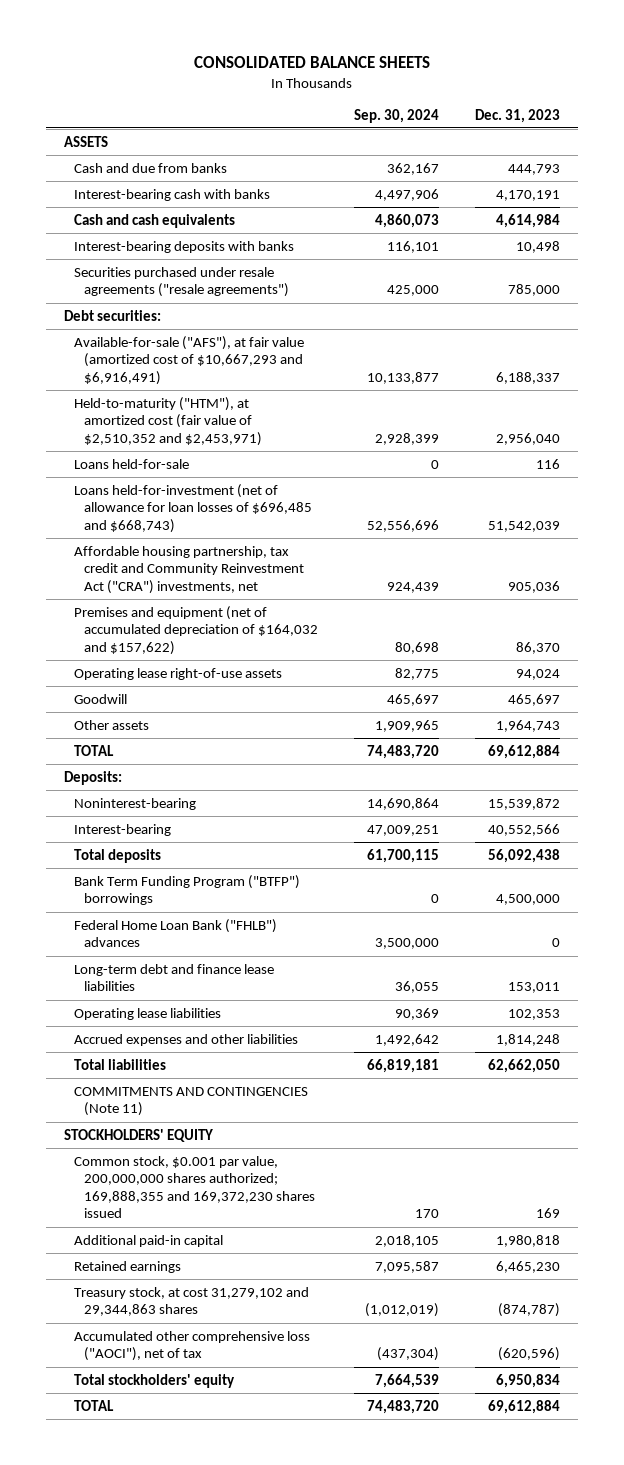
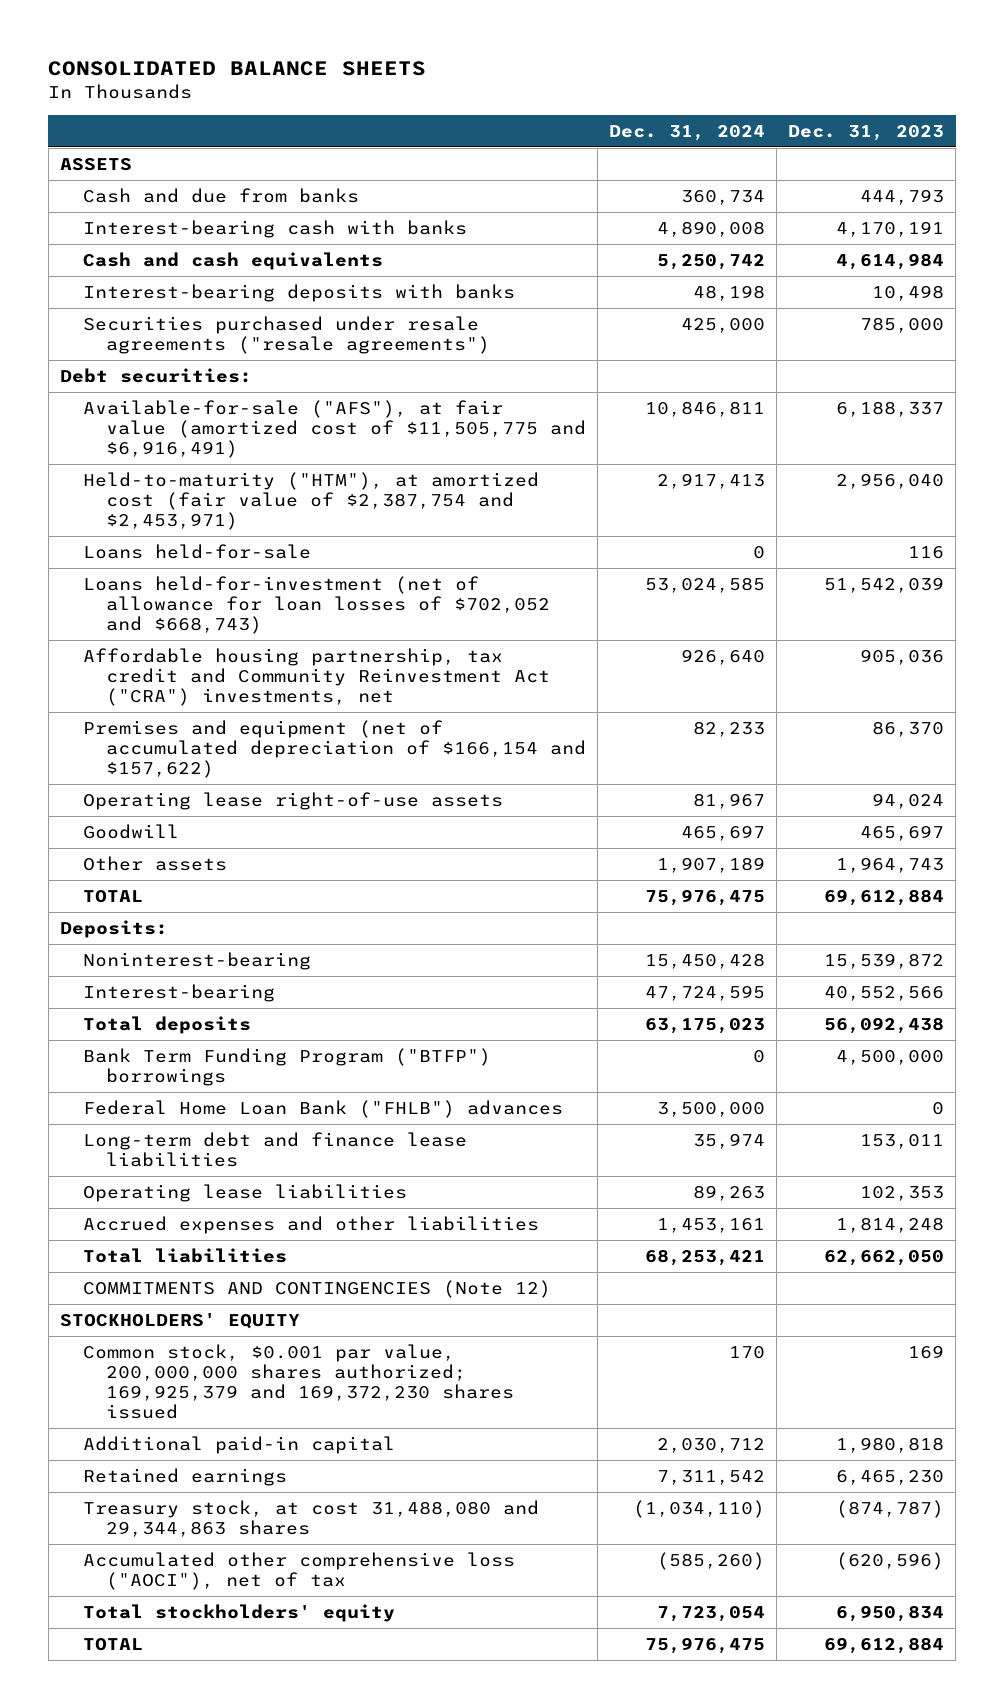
[354,108,440,123] Sep. 30, 2024 -> none
none -> [609,124,766,141] Dec. 31, 2024
[73,335,304,385] Available-for-sale ("AFS"), at fair value (amortized cost of $10,667,293 and $6,916,491) -> [82,399,587,459] Available-for-sale ("AFS"), at fair value (amortized cost of $11,505,775 and $6,916,491)
[73,396,263,446] Held-to-maturity ("HTM"), at amortized cost (fair value of $2,510,352 and $2,453,971) -> [82,471,539,531] Held-to-maturity ("HTM"), at amortized cost (fair value of $2,387,754 and $2,453,971)
[73,483,313,533] Loans held-for-investment (net of allowance for loan losses of $696,485 and $668,743) -> [82,575,551,635] Loans held-for-investment (net of allowance for loan losses of $702,052 and $668,743)
[73,605,319,655] Premises and equipment (net of accumulated depreciation of $164,032 and $157,622) -> [82,719,587,779] Premises and equipment (net of accumulated depreciation of $166,154 and $157,622)
[73,1086,308,1117] COMMITMENTS AND CONTINGENCIES (Note 11) -> [82,1279,551,1298] COMMITMENTS AND CONTINGENCIES (Note 12)
[73,1155,316,1219] Common stock, $0.001 par value, 200,000,000 shares authorized; 169,888,355 and 169,372,230 shares issued -> [82,1343,515,1420] Common stock, $0.001 par value, 200,000,000 shares authorized; 169,925,379 and 169,372,230 shares issued
[73,1286,309,1317] Treasury stock, at cost 31,279,102 and 29,344,863 shares -> [82,1499,539,1537] Treasury stock, at cost 31,488,080 and 29,344,863 shares

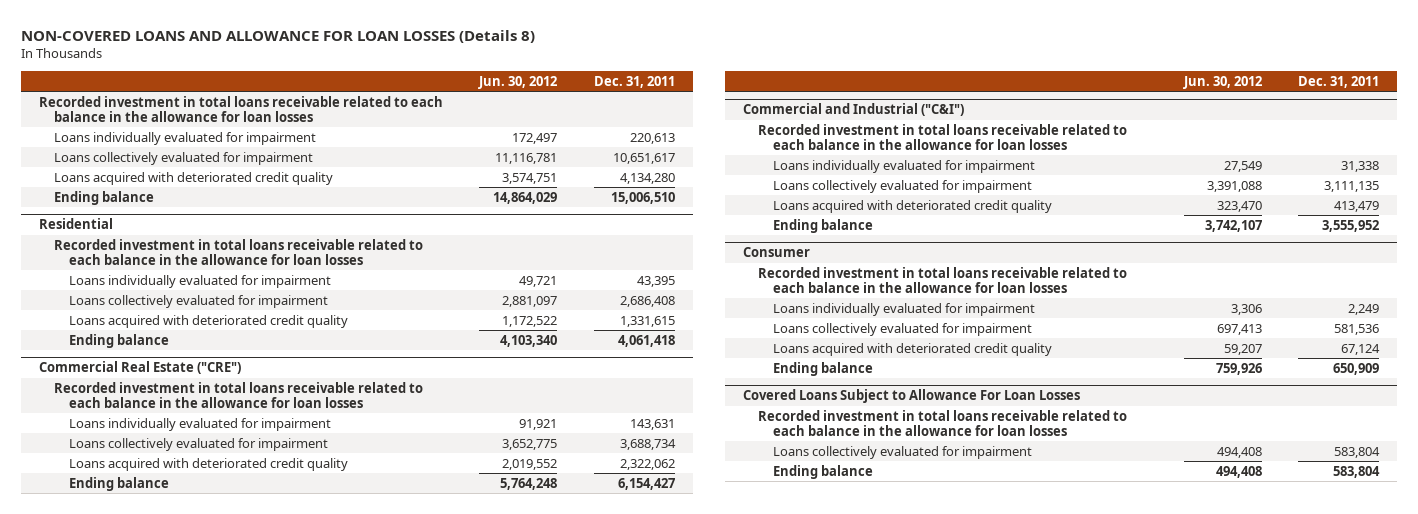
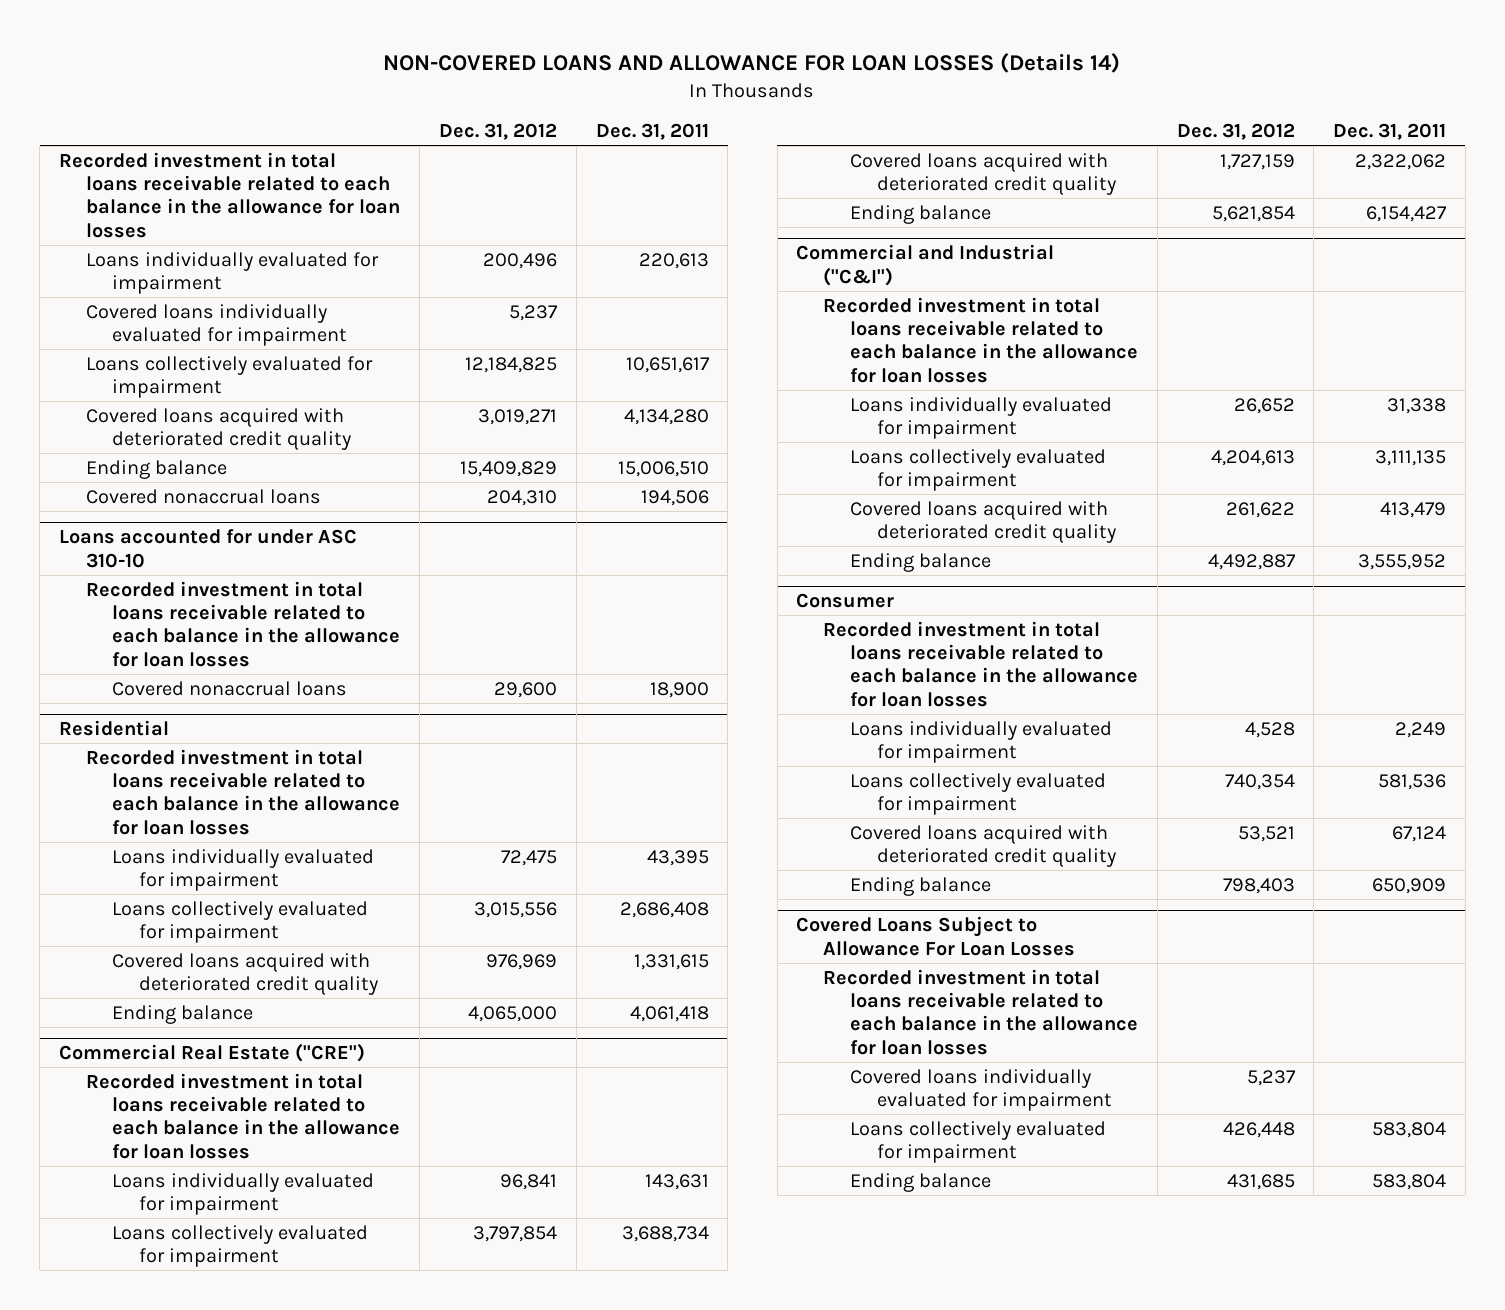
[20,29,535,43] NON-COVERED LOANS AND ALLOWANCE FOR LOAN LOSSES (Details 8) -> [383,53,1121,74] NON-COVERED LOANS AND ALLOWANCE FOR LOAN LOSSES (Details 14)
[478,75,558,89] Jun. 30, 2012 -> none
none -> [439,123,558,141] Dec. 31, 2012
none -> [85,303,348,347] Covered loans individually evaluated for impairment
[53,171,333,185] Loans acquired with deteriorated credit quality -> [85,407,352,451] Covered loans acquired with deteriorated credit quality
none -> [85,488,321,504] Covered nonaccrual loans
none -> [58,529,357,568] Loans accounted for under ASC 310-10
none -> [85,580,401,667] Recorded investment in total loans receivable related to each balance in the allowance for loan losses
none -> [112,680,348,696] Covered nonaccrual loans
[68,314,348,328] Loans acquired with deteriorated credit quality -> [112,952,379,996] Covered loans acquired with deteriorated credit quality
[68,457,348,471] Loans acquired with deteriorated credit quality -> [850,152,1117,196] Covered loans acquired with deteriorated credit quality
[773,199,1053,213] Loans acquired with deteriorated credit quality -> [850,500,1117,544] Covered loans acquired with deteriorated credit quality
[773,342,1053,356] Loans acquired with deteriorated credit quality -> [850,824,1117,868] Covered loans acquired with deteriorated credit quality
none -> [850,1068,1113,1112] Covered loans individually evaluated for impairment

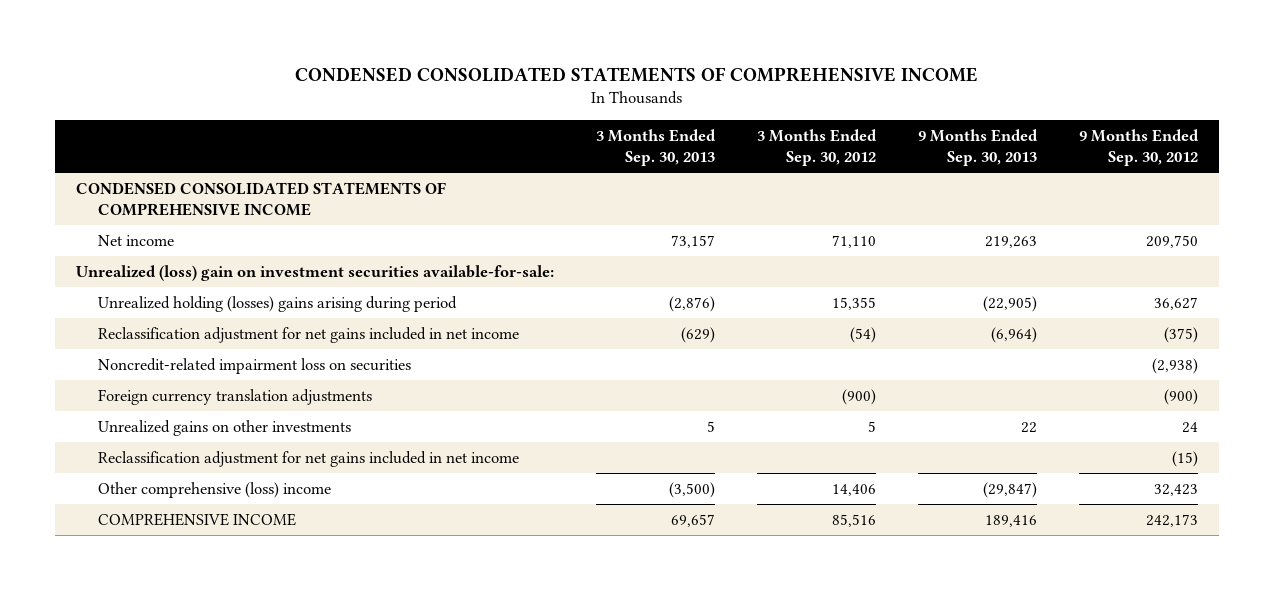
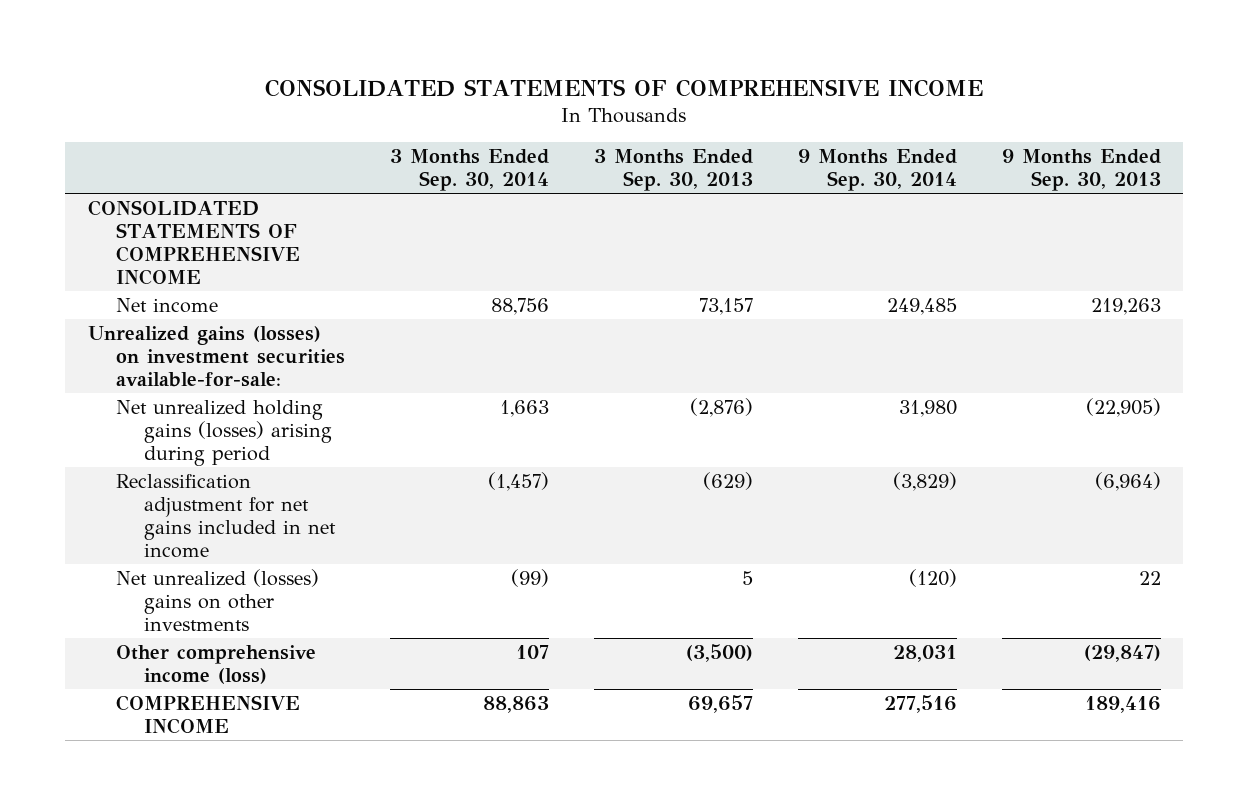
[294,66,978,82] CONDENSED CONSOLIDATED STATEMENTS OF COMPREHENSIVE INCOME -> [265,78,984,97] CONSOLIDATED STATEMENTS OF COMPREHENSIVE INCOME
[756,129,877,166] 3 Months Ended Sep. 30, 2012 -> none
[1079,129,1200,166] 9 Months Ended Sep. 30, 2012 -> none
none -> [389,148,549,191] 3 Months Ended Sep. 30, 2014
none -> [797,148,957,191] 9 Months Ended Sep. 30, 2014
[75,182,446,216] CONDENSED CONSOLIDATED STATEMENTS OF COMPREHENSIVE INCOME -> [87,199,300,285] CONSOLIDATED STATEMENTS OF COMPREHENSIVE INCOME
[75,265,554,282] Unrealized (loss) gain on investment securities available-for-sale: -> [87,325,345,387] Unrealized gains (losses) on investment securities available-for-sale:
[98,296,458,313] Unrealized holding (losses) gains arising during period -> [115,399,332,466] Net unrealized holding gains (losses) arising during period
[98,358,412,375] Noncredit-related impairment loss on securities -> none
[98,389,373,406] Foreign currency translation adjustments -> none
[98,451,520,468] Reclassification adjustment for net gains included in net income -> none
[98,420,352,437] Unrealized gains on other investments -> [115,568,319,631] Net unrealized (losses) gains on other investments
[98,482,332,499] Other comprehensive (loss) income -> [115,644,316,684] Other comprehensive income (loss)

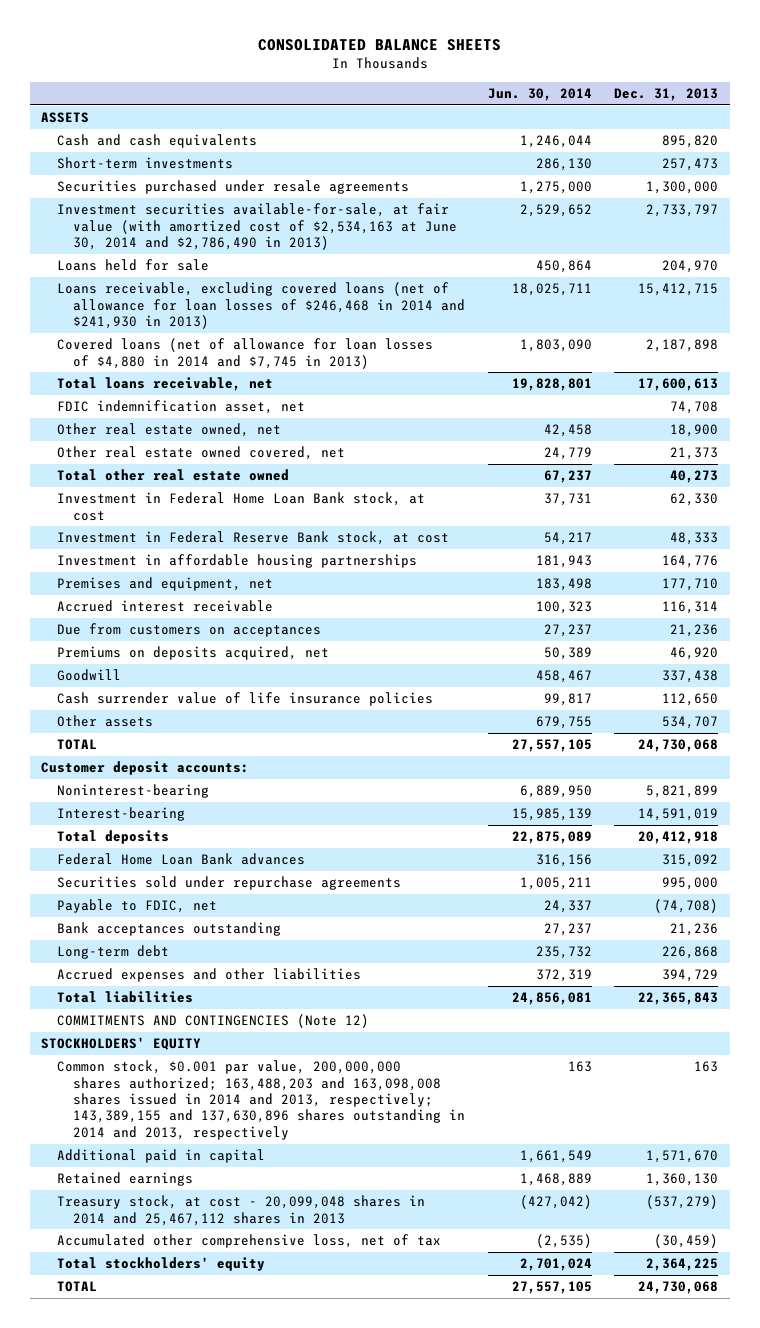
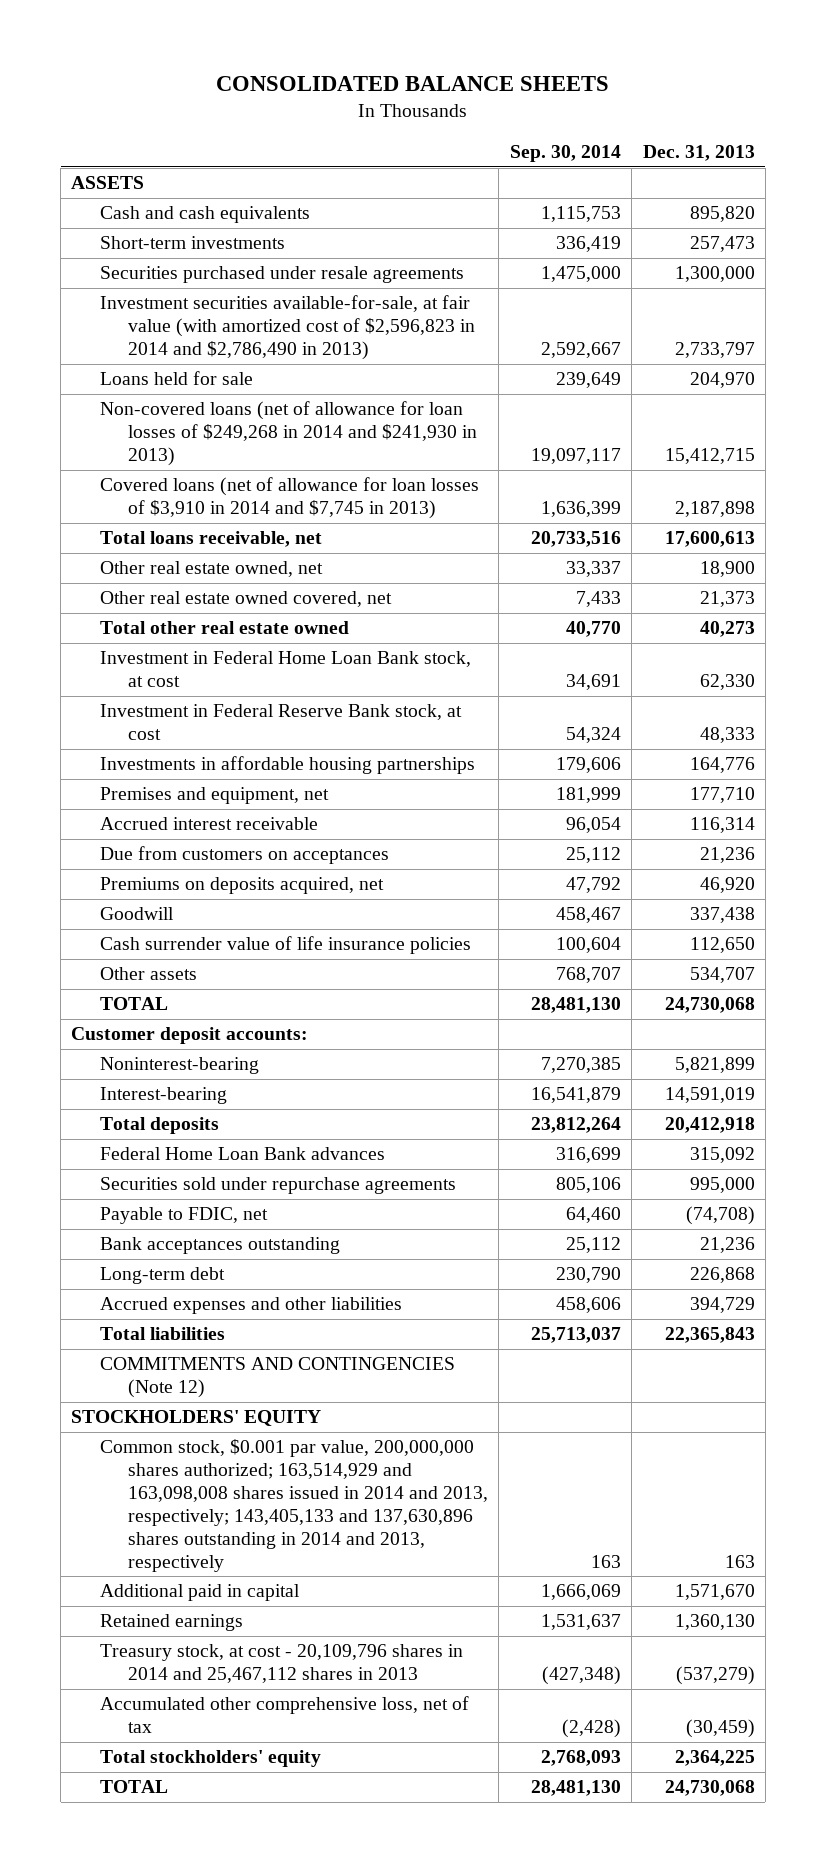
[487,87,592,101] Jun. 30, 2014 -> none
none -> [509,144,621,162] Sep. 30, 2014
[57,203,458,250] Investment securities available-for-sale, at fair value (with amortized cost of $2,534,163 at June 30, 2014 and $2,786,490 in 2013) -> [99,295,475,361] Investment securities available-for-sale, at fair value (with amortized cost of $2,596,823 in 2014 and $2,786,490 in 2013)
[57,282,466,329] Loans receivable, excluding covered loans (net of allowance for loan losses of $246,468 in 2014 and $241,930 in 2013) -> [99,401,477,467] Non-covered loans (net of allowance for loan losses of $249,268 in 2014 and $241,930 in 2013)
[57,338,434,369] Covered loans (net of allowance for loan losses of $4,880 in 2014 and $7,745 in 2013) -> [99,477,479,520] Covered loans (net of allowance for loan losses of $3,910 in 2014 and $7,745 in 2013)
[57,400,306,415] FDIC indemnification asset, net -> none
[57,554,418,569] Investment in affordable housing partnerships -> [99,756,475,775] Investments in affordable housing partnerships
[57,1060,466,1140] Common stock, $0.001 par value, 200,000,000 shares authorized; 163,488,203 and 163,098,008 shares issued in 2014 and 2013, respectively; 143,389,155 and 137,630,896 shares outstanding in 2014 and 2013, respectively -> [99,1439,488,1572] Common stock, $0.001 par value, 200,000,000 shares authorized; 163,514,929 and 163,098,008 shares issued in 2014 and 2013, respectively; 143,405,133 and 137,630,896 shares outstanding in 2014 and 2013, respectively
[57,1195,426,1226] Treasury stock, at cost - 20,099,048 shares in 2014 and 25,467,112 shares in 2013 -> [99,1644,463,1684] Treasury stock, at cost - 20,109,796 shares in 2014 and 25,467,112 shares in 2013

